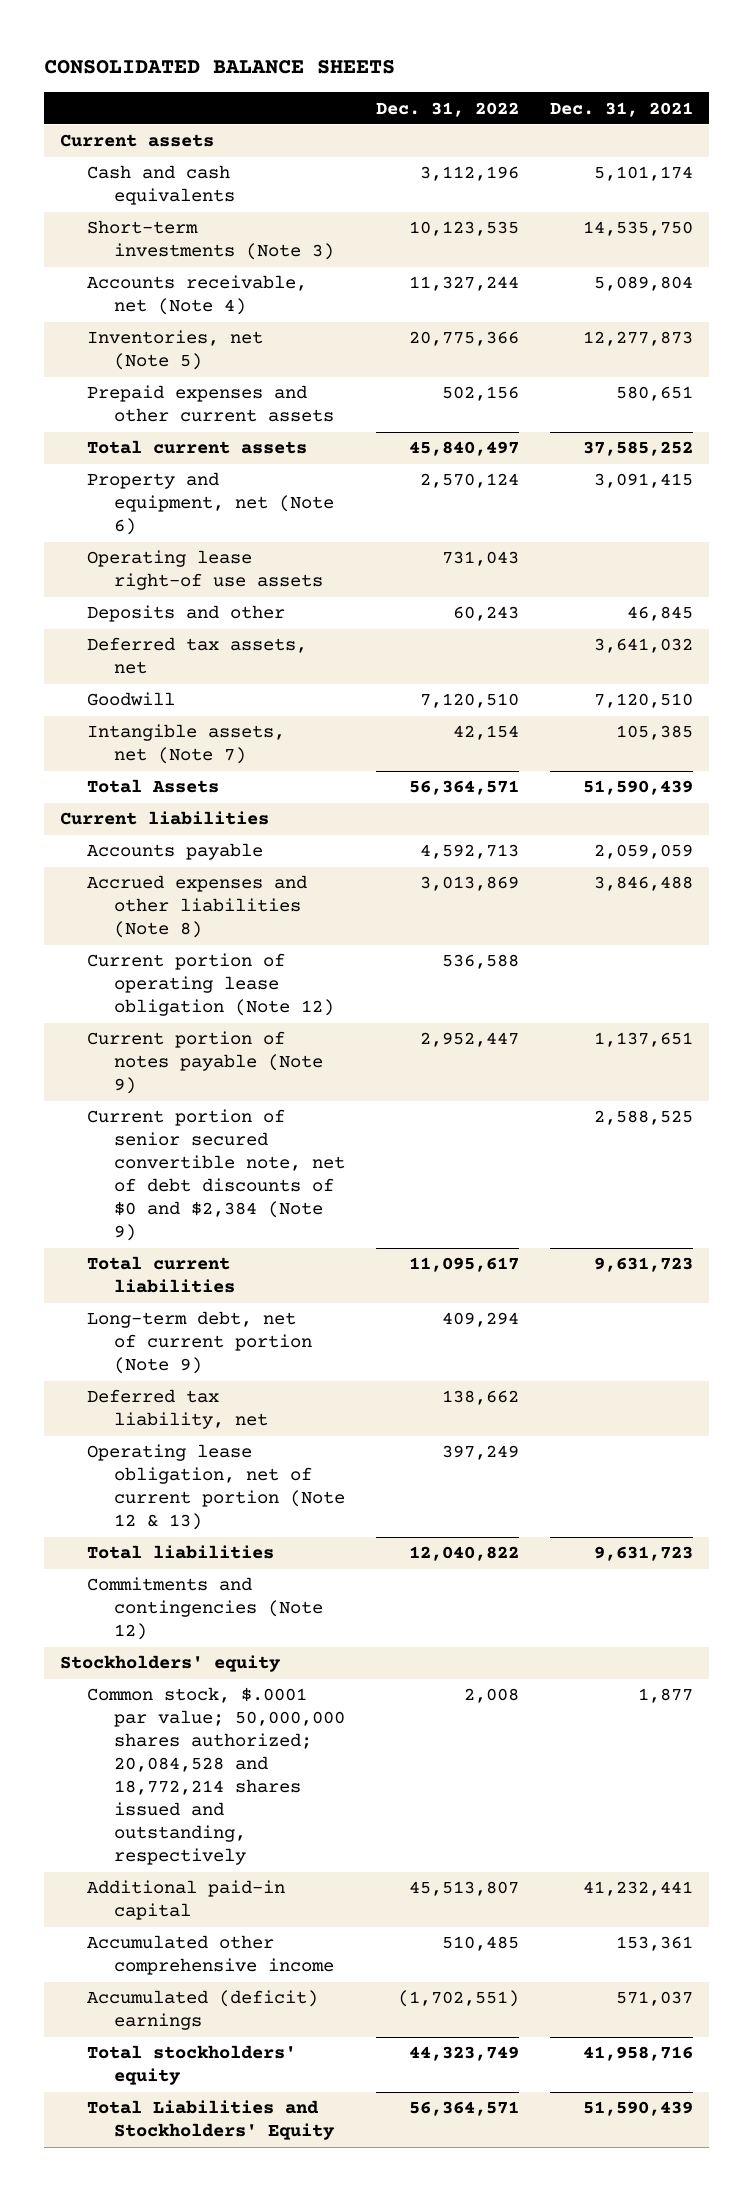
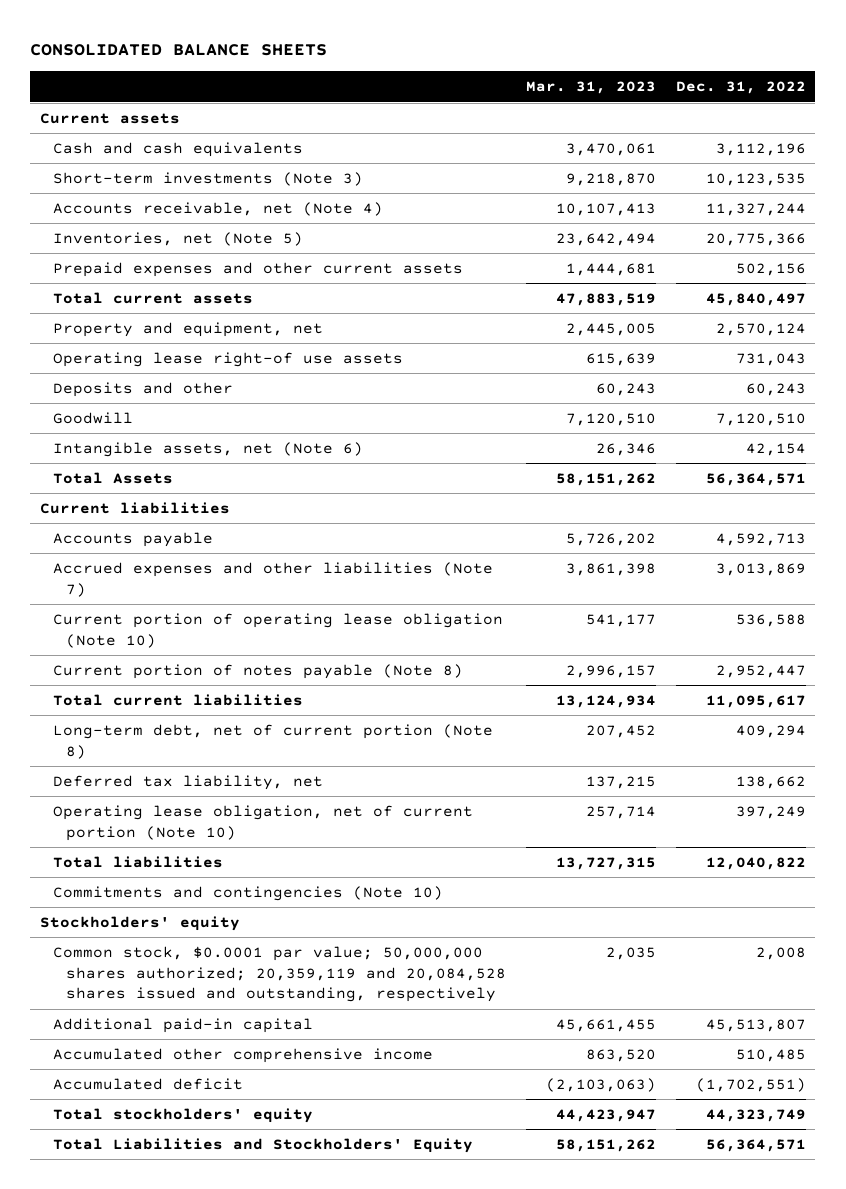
[550,101,694,117] Dec. 31, 2021 -> none
none -> [525,81,656,95] Mar. 31, 2023
[86,472,334,536] Property and equipment, net (Note 6) -> [52,321,323,337] Property and equipment, net
[86,637,307,675] Deferred tax assets, net -> none
[86,724,285,765] Intangible assets, net (Note 7) -> [52,441,363,457] Intangible assets, net (Note 6)
[86,1109,345,1242] Current portion of senior secured convertible note, net of debt discounts of $0 and $2,384 (Note 9) -> none
[86,875,307,939] Accrued expenses and other liabilities (Note 8) -> [52,561,493,597] Accrued expenses and other liabilities (Note 7)
[86,953,334,1017] Current portion of operating lease obligation (Note 12) -> [52,612,503,648] Current portion of operating lease obligation (Note 10)
[86,1031,323,1095] Current portion of notes payable (Note 9) -> [52,663,463,679] Current portion of notes payable (Note 8)
[86,1311,312,1375] Long-term debt, net of current portion (Note 9) -> [52,723,493,759] Long-term debt, net of current portion (Note 8)
[86,1444,345,1531] Operating lease obligation, net of current portion (Note 12 & 13) -> [52,804,473,841] Operating lease obligation, net of current portion (Note 10)
[86,1577,323,1641] Commitments and contingencies (Note 12) -> [52,885,443,901] Commitments and contingencies (Note 10)
[86,1687,345,1866] Common stock, $.0001 par value; 50,000,000 shares authorized; 20,084,528 and 18,772,214 shares issued and outstanding, respectively -> [52,945,506,1003] Common stock, $0.0001 par value; 50,000,000 shares authorized; 20,359,119 and 20,084,528 shares issued and outstanding, respectively
[86,1990,318,2031] Accumulated (deficit) earnings -> [52,1077,243,1090] Accumulated deficit

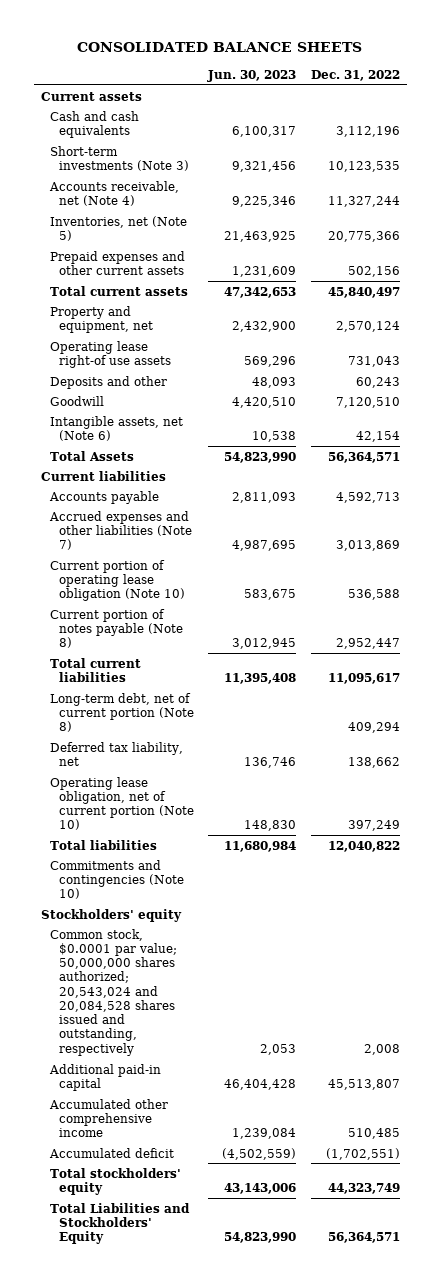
[525,81,656,95] Mar. 31, 2023 -> none
none -> [207,69,297,82] Jun. 30, 2023
[52,945,506,1003] Common stock, $0.0001 par value; 50,000,000 shares authorized; 20,359,119 and 20,084,528 shares issued and outstanding, respectively -> [50,928,177,1056] Common stock, $0.0001 par value; 50,000,000 shares authorized; 20,543,024 and 20,084,528 shares issued and outstanding, respectively

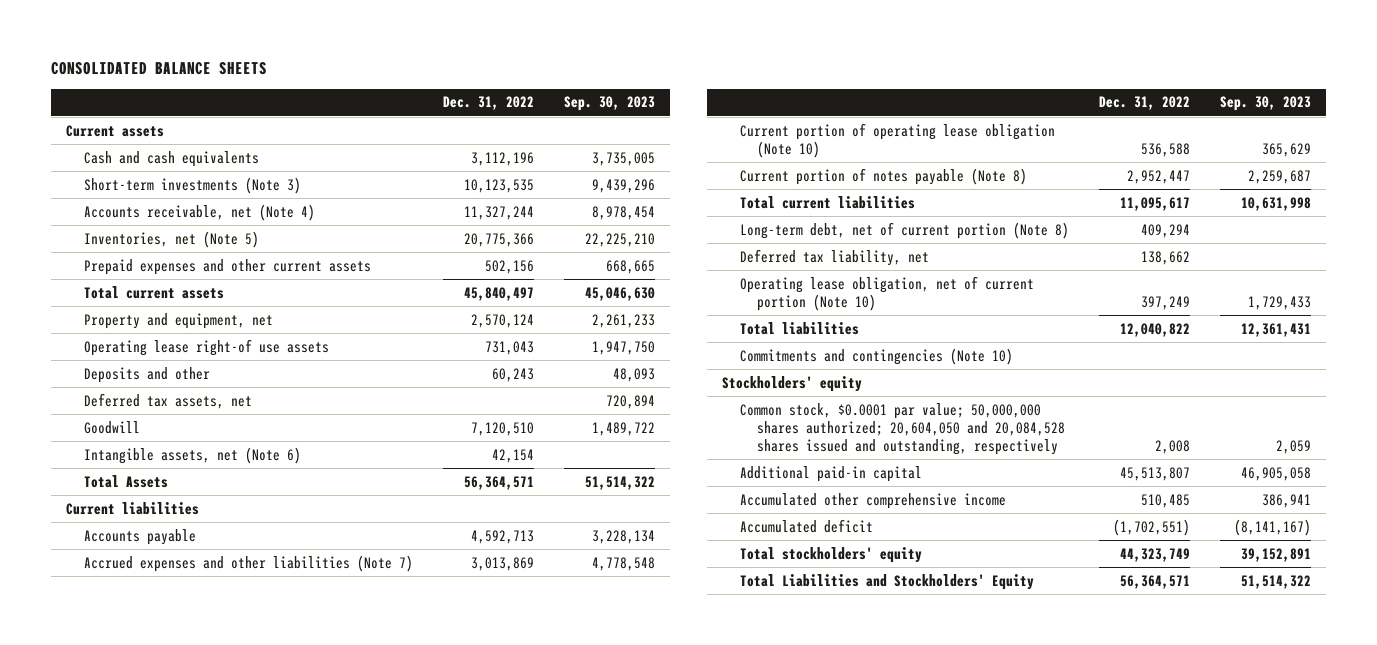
[207,69,297,82] Jun. 30, 2023 -> none
none -> [564,96,656,112] Sep. 30, 2023
none -> [83,392,252,409] Deferred tax assets, net
[50,928,177,1056] Common stock, $0.0001 par value; 50,000,000 shares authorized; 20,543,024 and 20,084,528 shares issued and outstanding, respectively -> [739,402,1066,455] Common stock, $0.0001 par value; 50,000,000 shares authorized; 20,604,050 and 20,084,528 shares issued and outstanding, respectively

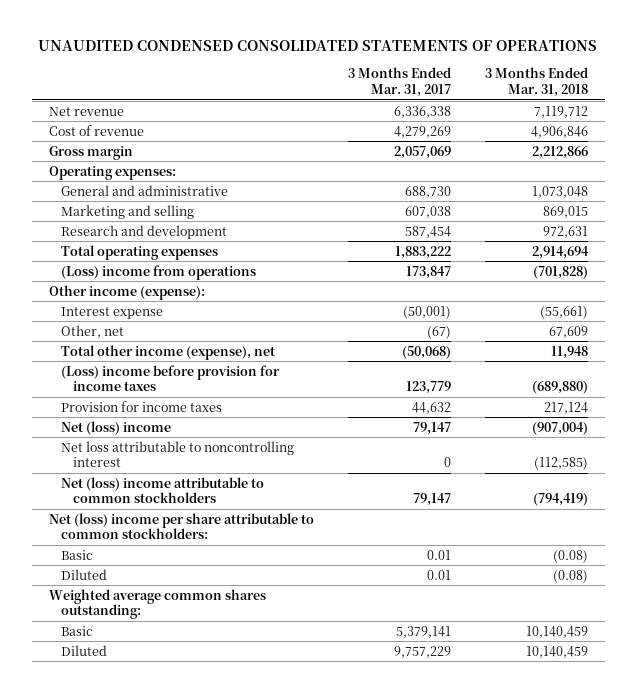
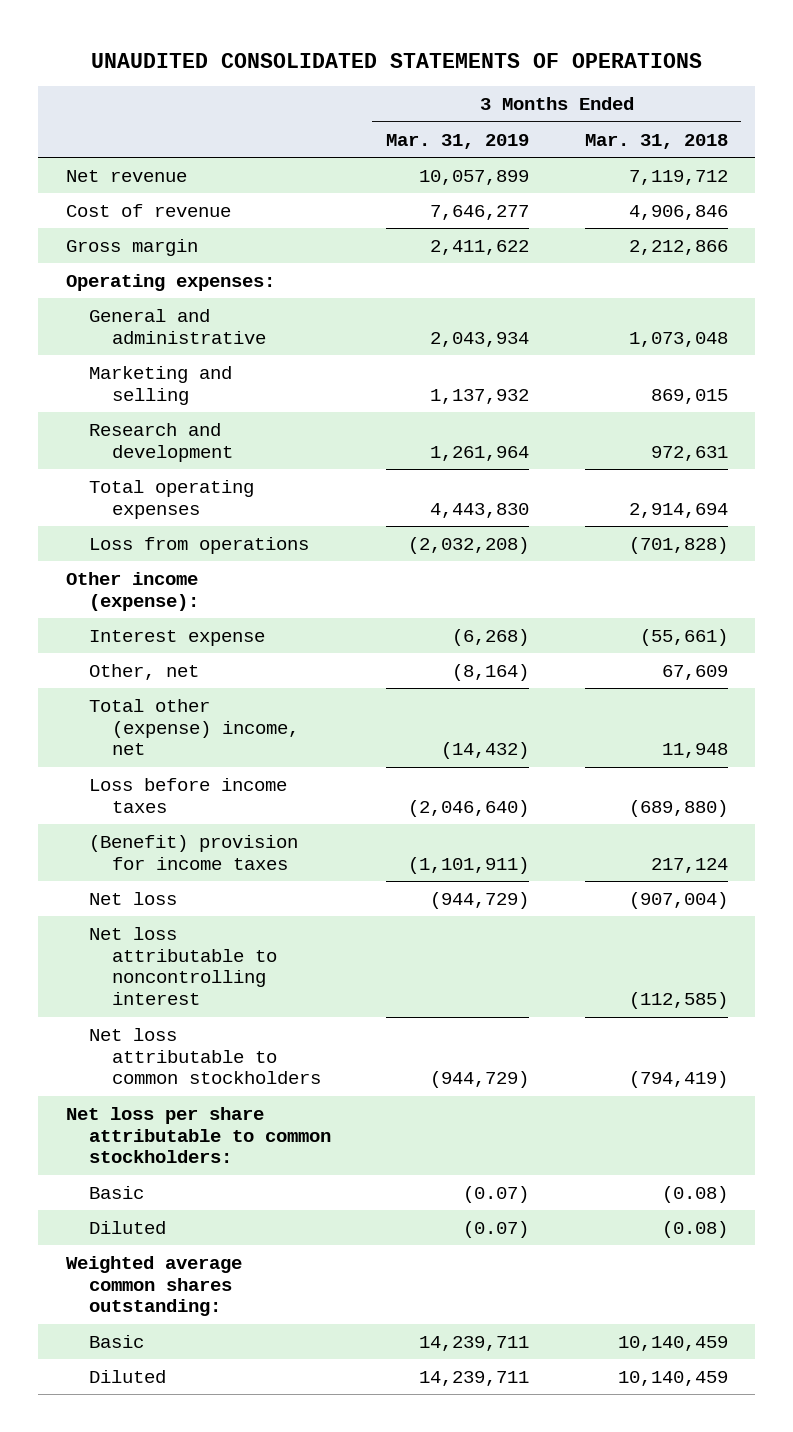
[38,40,598,52] UNAUDITED CONDENSED CONSOLIDATED STATEMENTS OF OPERATIONS -> [90,52,702,68] UNAUDITED CONSOLIDATED STATEMENTS OF OPERATIONS
[347,67,451,98] 3 Months Ended Mar. 31, 2017 -> none
none -> [386,133,530,149] Mar. 31, 2019
[60,264,256,280] (Loss) income from operations -> [88,536,309,554] Loss from operations
[60,344,275,360] Total other income (expense), net -> [88,698,300,756] Total other (expense) income, net
[60,364,280,392] (Loss) income before provision for income taxes -> [88,777,287,813] Loss before income taxes
[60,400,222,412] Provision for income taxes -> [88,834,298,870] (Benefit) provision for income taxes
[60,420,171,435] Net (loss) income -> [88,891,177,905] Net loss
[60,476,264,504] Net (loss) income attributable to common stockholders -> [88,1027,322,1085] Net loss attributable to common stockholders
[48,512,314,540] Net (loss) income per share attributable to common stockholders: -> [65,1106,331,1164] Net loss per share attributable to common stockholders:

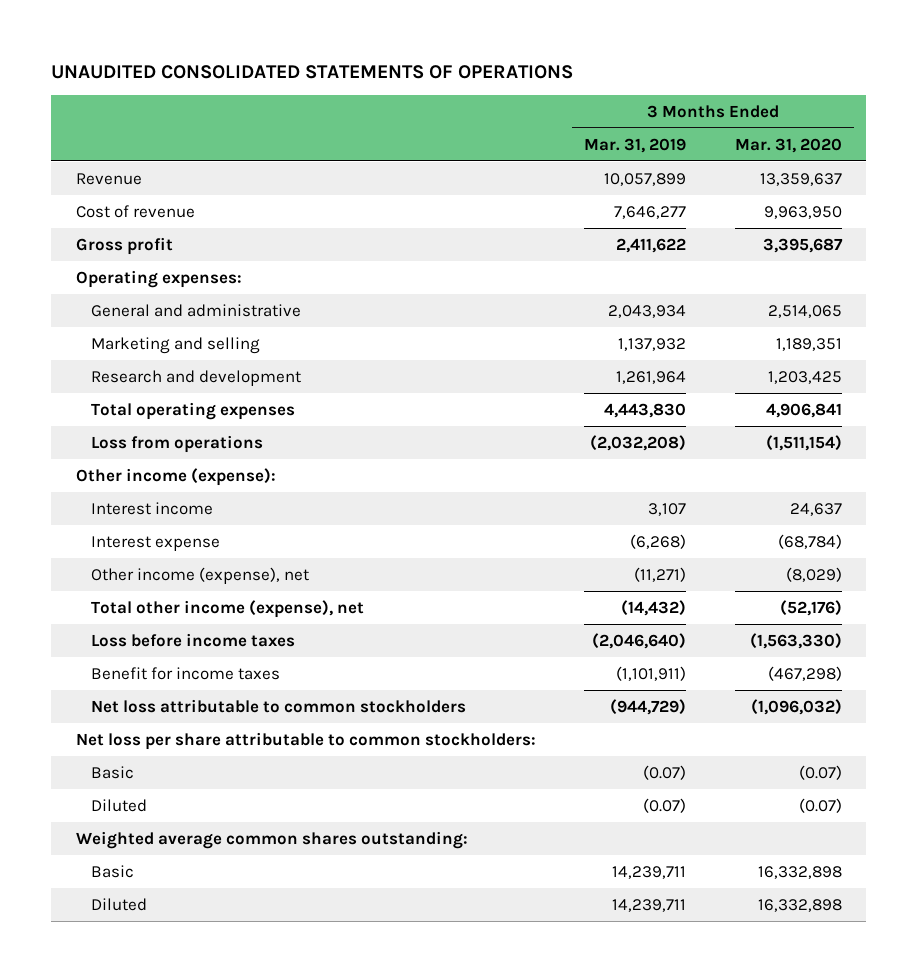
[584,133,728,149] Mar. 31, 2018 -> none
none -> [734,137,842,153] Mar. 31, 2020
[65,169,187,182] Net revenue -> [75,172,142,185] Revenue
[65,238,198,256] Gross margin -> [75,236,173,255] Gross profit
none -> [90,501,213,515] Interest income
[88,663,199,680] Other, net -> [90,566,309,584] Other income (expense), net
[452,663,530,681] (8,164) -> [634,566,687,582] (11,271)
[88,698,300,756] Total other (expense) income, net -> [90,599,364,618] Total other income (expense), net
[88,891,177,905] Net loss -> none
[88,926,278,1006] Net loss attributable to noncontrolling interest -> none
[88,834,298,870] (Benefit) provision for income taxes -> [90,666,280,680] Benefit for income taxes

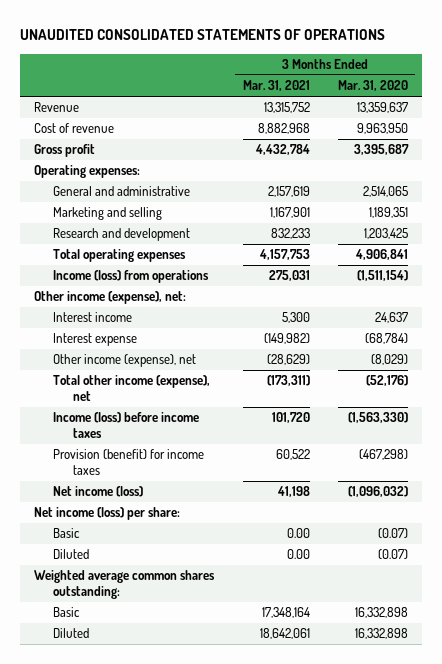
[584,137,687,153] Mar. 31, 2019 -> none
none -> [242,80,310,92] Mar. 31, 2021
[90,434,263,453] Loss from operations -> [53,270,210,284] Income (loss) from operations
[75,467,276,486] Other income (expense): -> [34,291,187,305] Other income (expense), net:
[90,632,295,647] Loss before income taxes -> [53,412,200,439] Income (loss) before income taxes
[90,666,280,680] Benefit for income taxes -> [53,449,205,476] Provision (benefit) for income taxes
[90,698,466,713] Net loss attributable to common stockholders -> [53,486,144,498] Net income (loss)
[75,731,536,750] Net loss per share attributable to common stockholders: -> [34,507,181,521] Net income (loss) per share:

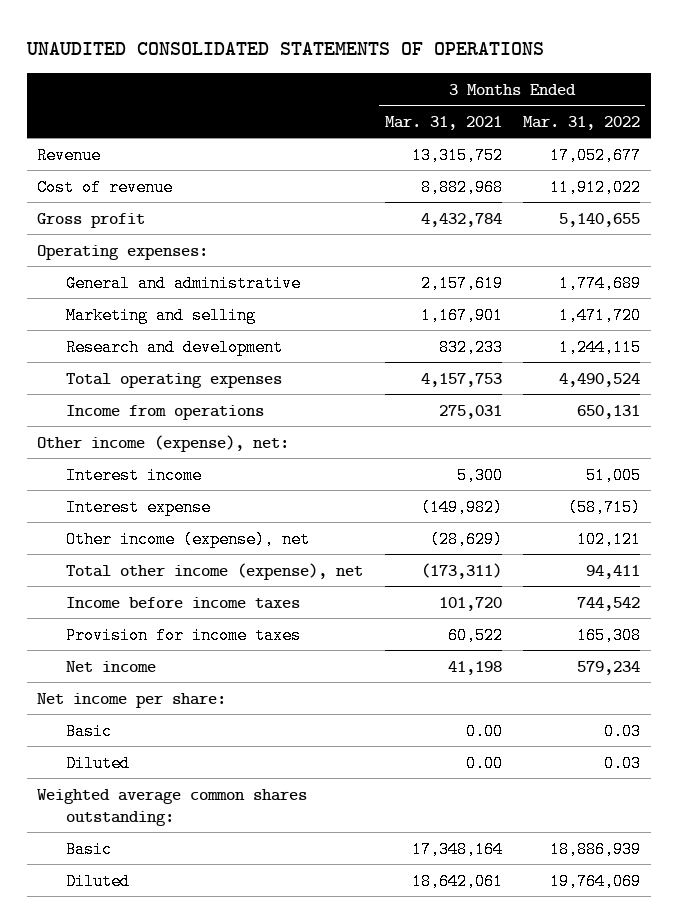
[337,80,408,92] Mar. 31, 2020 -> none
none -> [522,115,640,130] Mar. 31, 2022
[53,270,210,284] Income (loss) from operations -> [66,404,265,420] Income from operations
[53,412,200,439] Income (loss) before income taxes -> [66,596,301,609] Income before income taxes
[53,449,205,476] Provision (benefit) for income taxes -> [66,626,302,644] Provision for income taxes
[53,486,144,498] Net income (loss) -> [66,660,157,672] Net income
[34,507,181,521] Net income (loss) per share: -> [37,692,227,708] Net income per share:

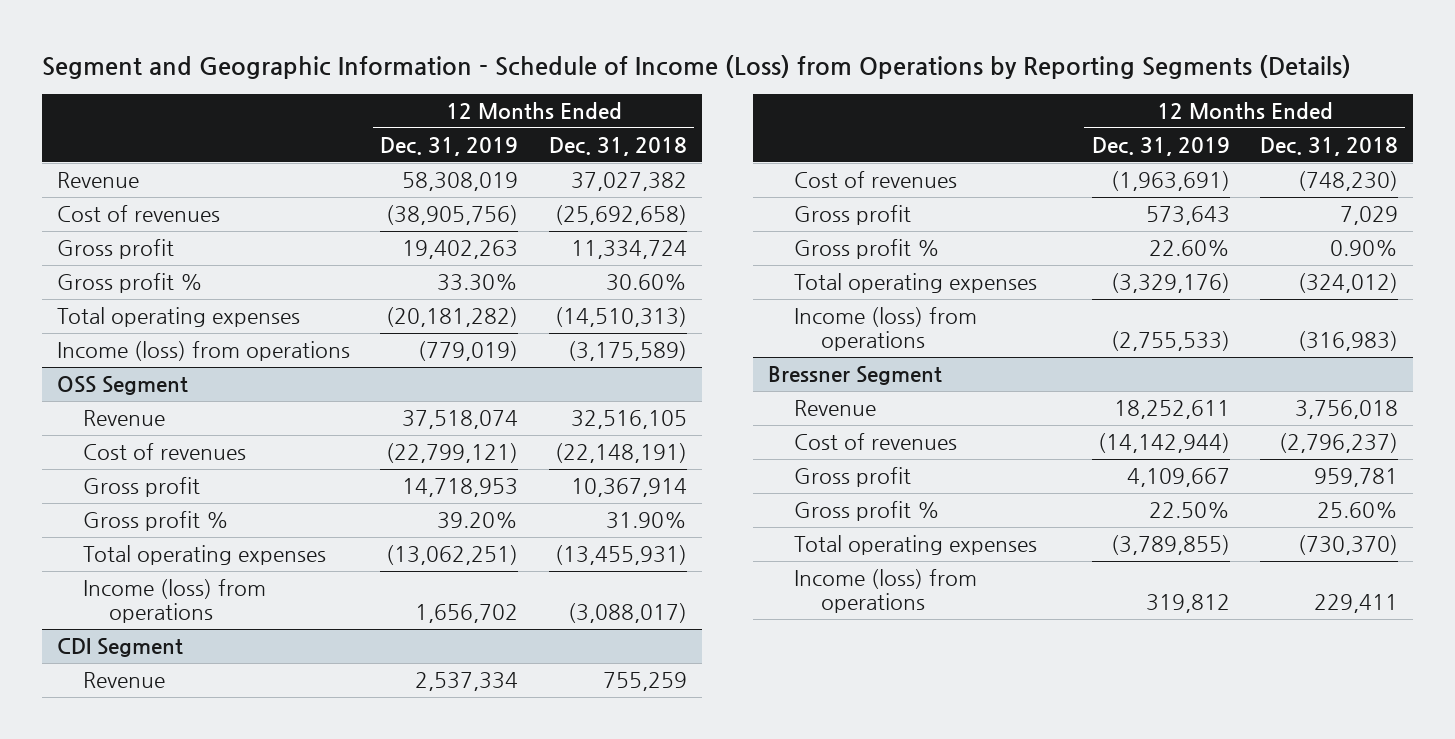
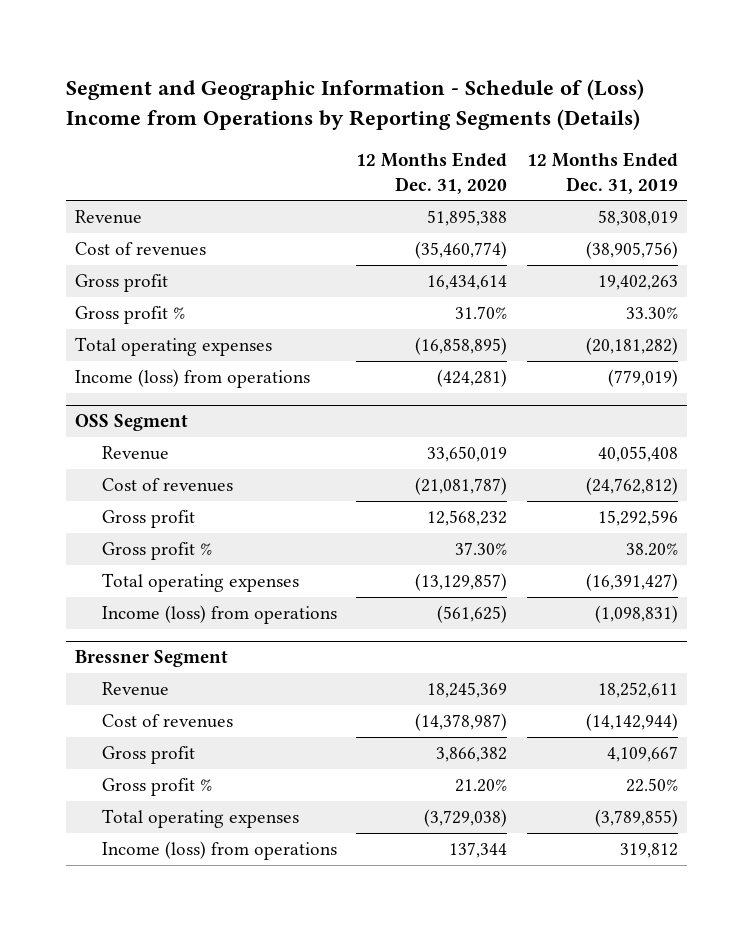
[41,54,1351,79] Segment and Geographic Information - Schedule of Income (Loss) from Operations by Reporting Segments (Details) -> [65,79,644,130] Segment and Geographic Information - Schedule of (Loss) Income from Operations by Reporting Segments (Details)
[548,136,687,156] Dec. 31, 2018 -> none
none -> [356,151,508,194] 12 Months Ended Dec. 31, 2020
[57,638,184,658] CDI Segment -> none
[83,672,166,689] Revenue -> none
[794,171,958,189] Cost of revenues -> none
[794,205,912,226] Gross profit -> none
[794,239,941,260] Gross profit % -> none
[794,273,1038,294] Total operating expenses -> none
[794,307,978,352] Income (loss) from operations -> none
[402,410,519,430] 37,518,074 -> [597,446,678,463] 40,055,408
[386,443,519,464] (22,799,121) -> [585,477,678,496] (24,762,812)
[402,478,519,498] 14,718,953 -> [597,510,678,527] 15,292,596
[437,512,519,530] 39.20% -> [625,543,678,557] 38.20%
[386,545,519,566] (13,062,251) -> [585,573,678,592] (16,391,427)
[415,604,519,624] 1,656,702 -> [594,605,678,624] (1,098,831)

